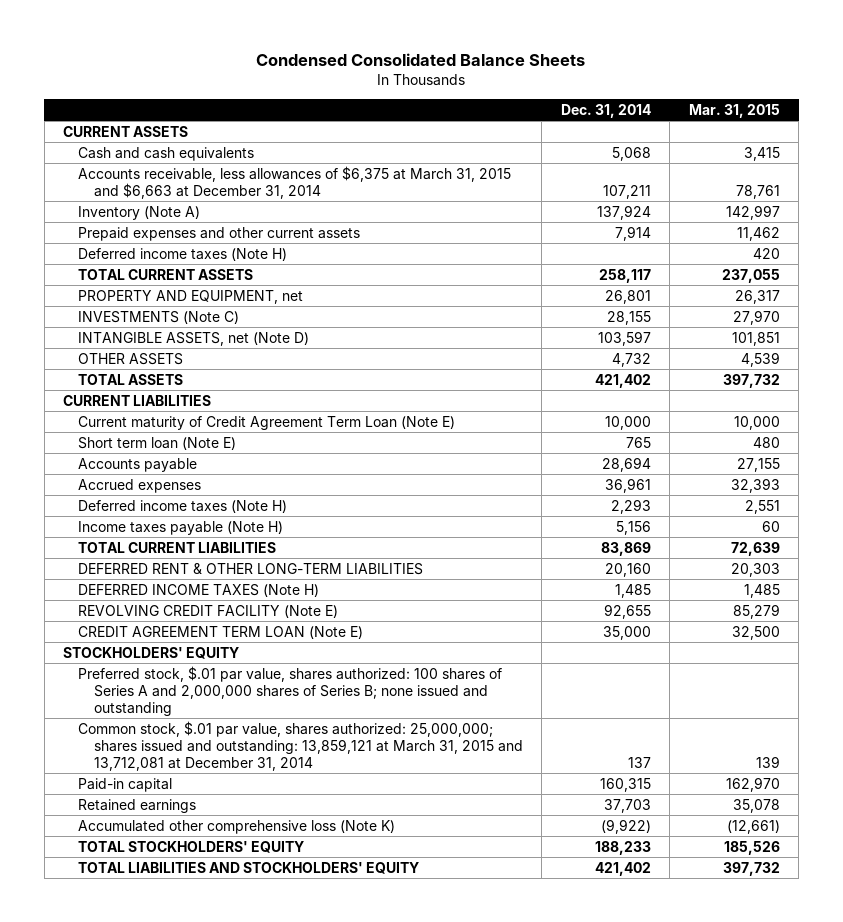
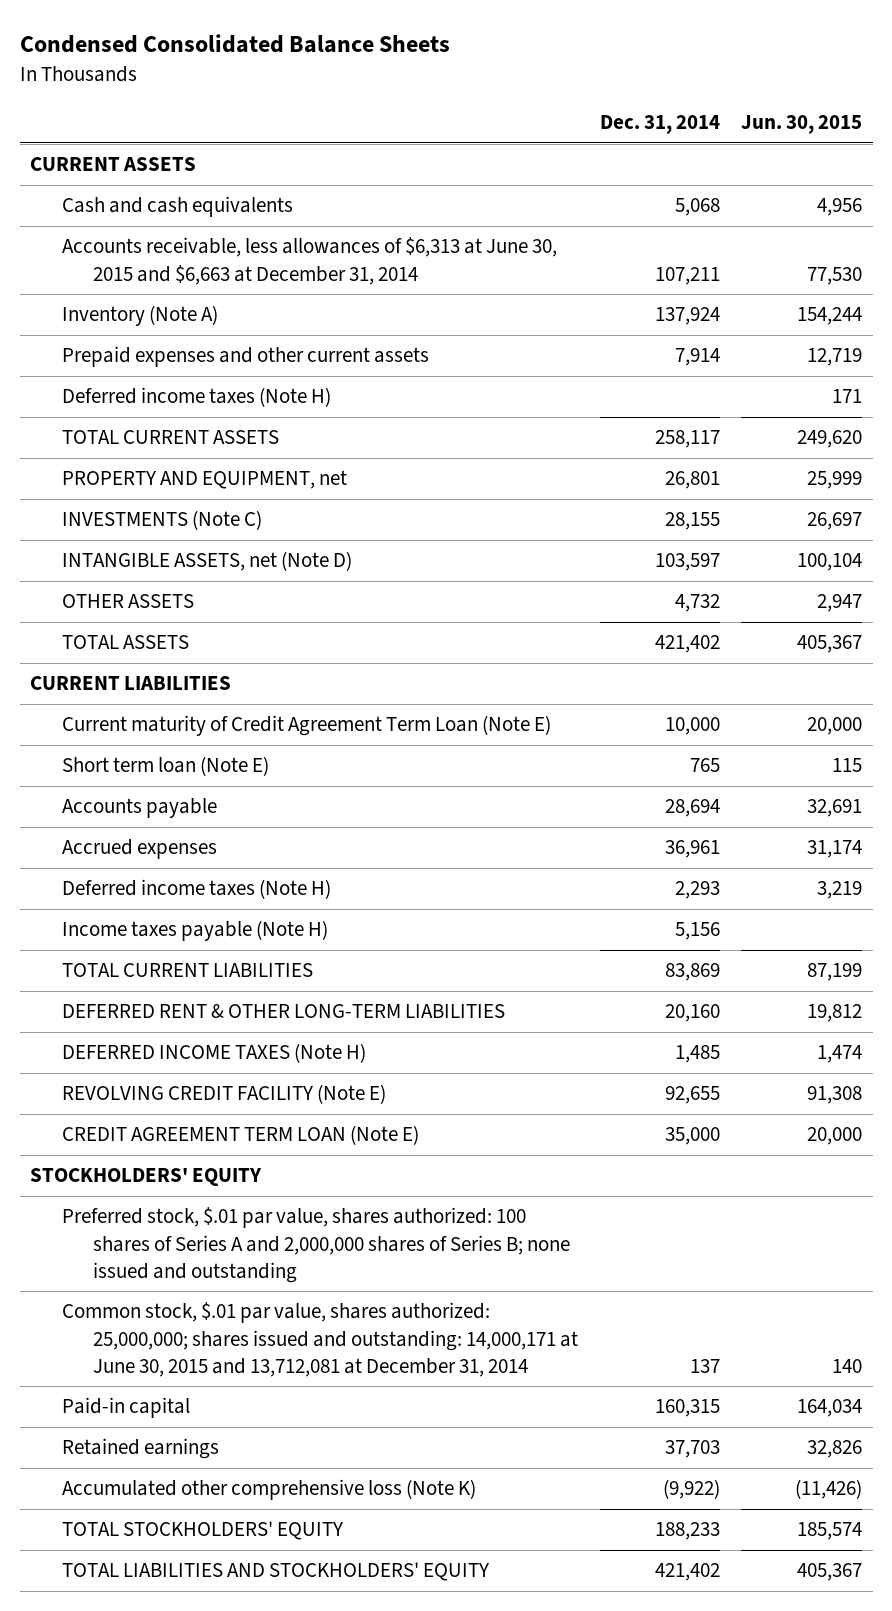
[688,104,780,119] Mar. 31, 2015 -> none
none -> [740,115,862,135] Jun. 30, 2015
[78,165,512,199] Accounts receivable, less allowances of $6,375 at March 31, 2015 and $6,663 at December 31, 2014 -> [61,237,557,285] Accounts receivable, less allowances of $6,313 at June 30, 2015 and $6,663 at December 31, 2014
[78,720,523,771] Common stock, $.01 par value, shares authorized: 25,000,000; shares issued and outstanding: 13,859,121 at March 31, 2015 and 13,712,081 at December 31, 2014 -> [61,1302,579,1377] Common stock, $.01 par value, shares authorized: 25,000,000; shares issued and outstanding: 14,000,171 at June 30, 2015 and 13,712,081 at December 31, 2014

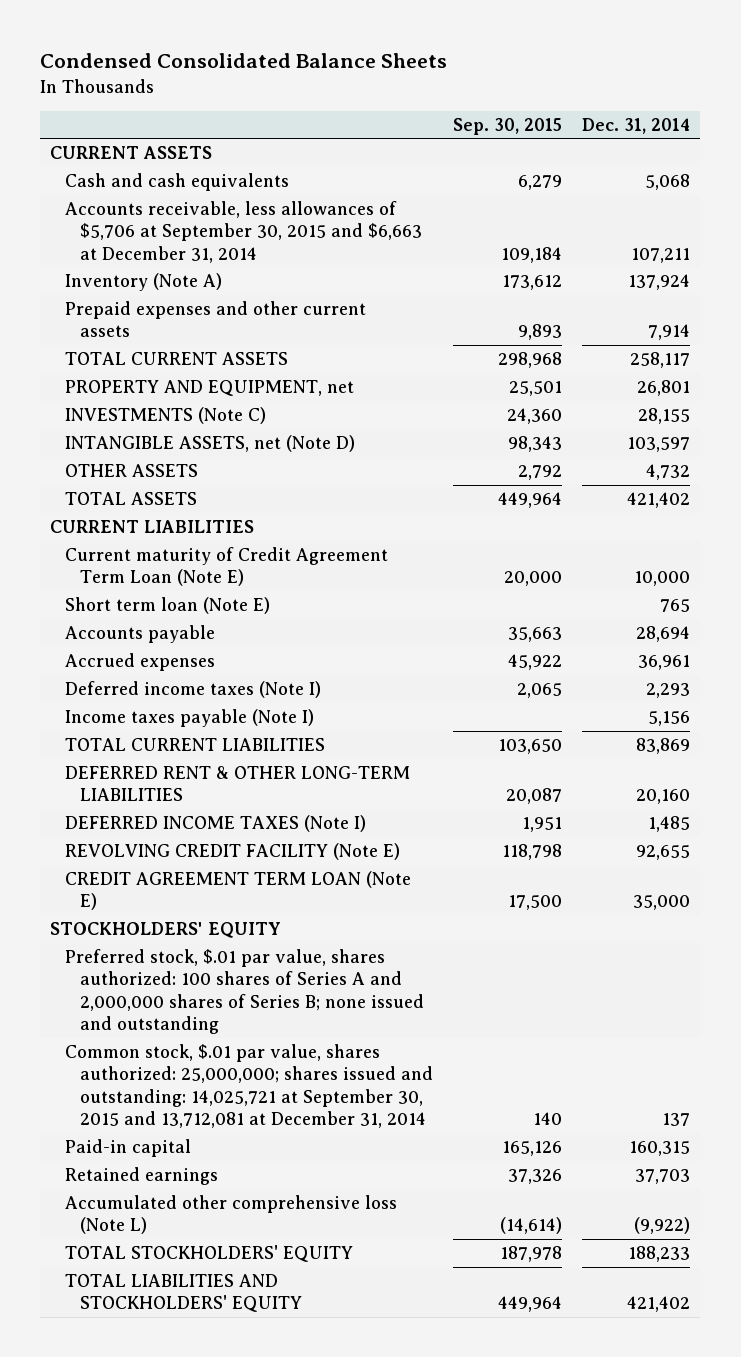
[740,115,862,135] Jun. 30, 2015 -> none
none -> [452,117,562,135] Sep. 30, 2015
[61,237,557,285] Accounts receivable, less allowances of $6,313 at June 30, 2015 and $6,663 at December 31, 2014 -> [65,201,422,263] Accounts receivable, less allowances of $5,706 at September 30, 2015 and $6,663 at December 31, 2014
[61,387,331,408] Deferred income taxes (Note H) -> none
[61,879,331,900] Deferred income taxes (Note H) -> [65,681,322,699] Deferred income taxes (Note I)
[61,920,328,942] Income taxes payable (Note H) -> [65,709,315,728] Income taxes payable (Note I)
[61,1043,366,1064] DEFERRED INCOME TAXES (Note H) -> [65,815,367,833] DEFERRED INCOME TAXES (Note I)
[61,1302,579,1377] Common stock, $.01 par value, shares authorized: 25,000,000; shares issued and outstanding: 14,000,171 at June 30, 2015 and 13,712,081 at December 31, 2014 -> [65,1044,433,1129] Common stock, $.01 par value, shares authorized: 25,000,000; shares issued and outstanding: 14,025,721 at September 30, 2015 and 13,712,081 at December 31, 2014
[61,1479,476,1501] Accumulated other comprehensive loss (Note K) -> [65,1195,398,1235] Accumulated other comprehensive loss (Note L)

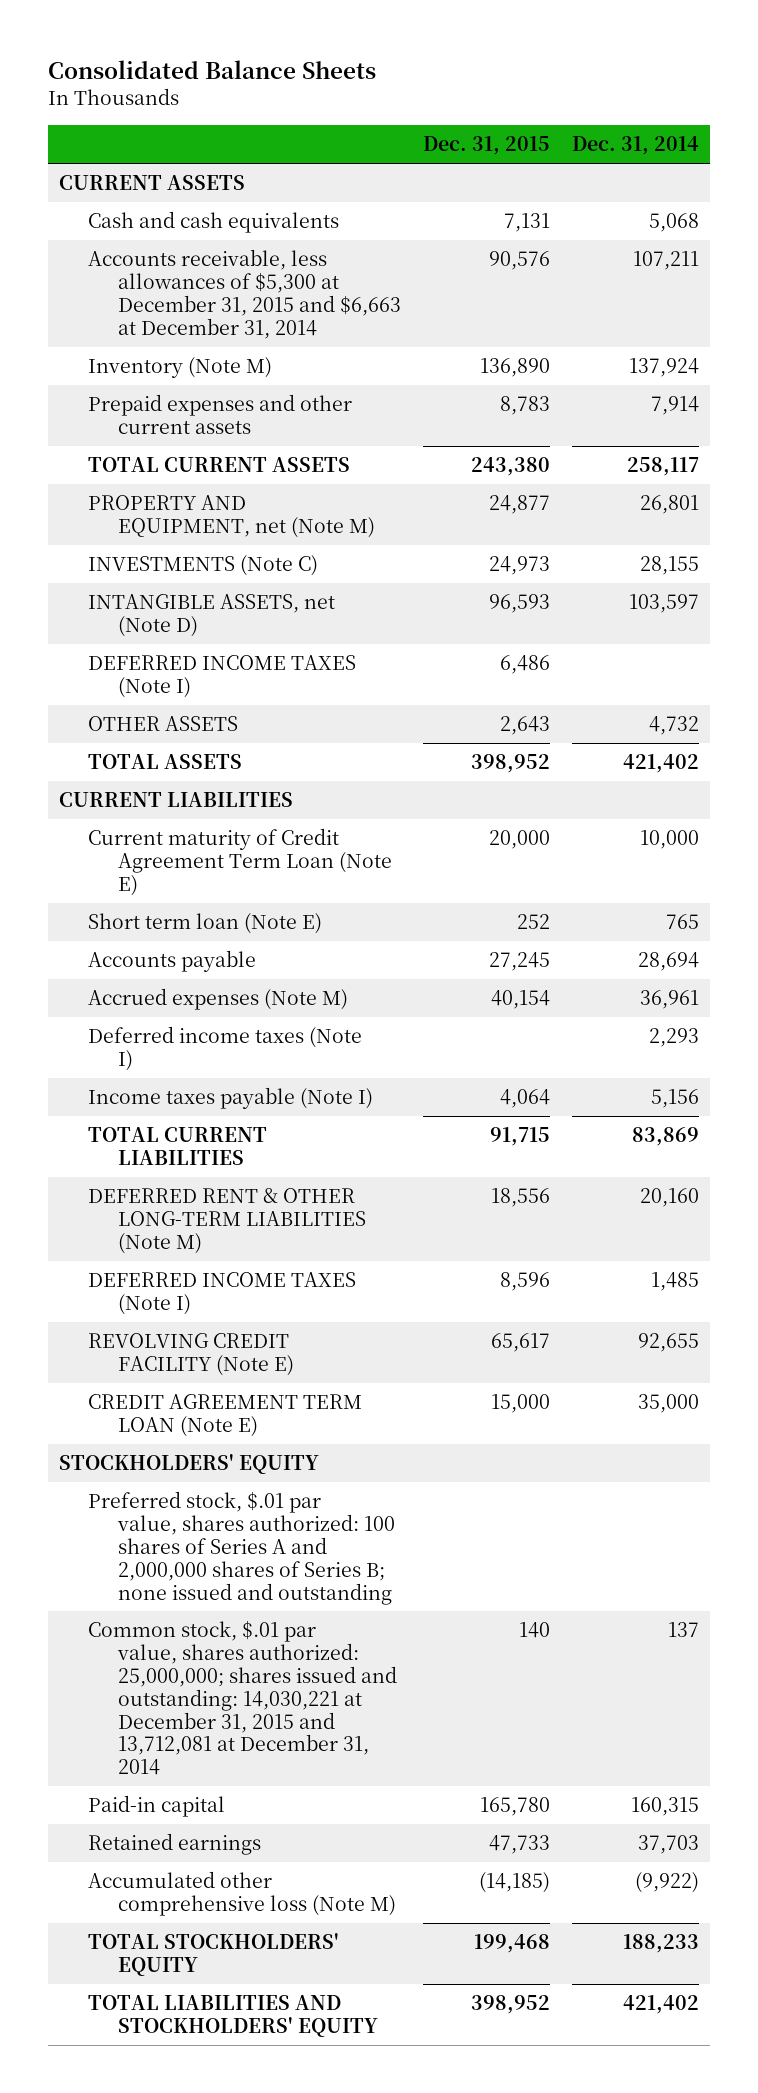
[40,53,448,69] Condensed Consolidated Balance Sheets -> [48,59,377,79] Consolidated Balance Sheets
[452,117,562,135] Sep. 30, 2015 -> none
none -> [422,136,550,156] Dec. 31, 2015
[65,201,422,263] Accounts receivable, less allowances of $5,706 at September 30, 2015 and $6,663 at December 31, 2014 -> [88,249,401,339] Accounts receivable, less allowances of $5,300 at December 31, 2015 and $6,663 at December 31, 2014
[65,273,223,292] Inventory (Note A) -> [88,357,273,379] Inventory (Note M)
[65,380,355,397] PROPERTY AND EQUIPMENT, net -> [88,495,375,539] PROPERTY AND EQUIPMENT, net (Note M)
none -> [88,655,357,699] DEFERRED INCOME TAXES (Note I)
[65,653,216,672] Accrued expenses -> [88,988,349,1011] Accrued expenses (Note M)
[65,766,411,802] DEFERRED RENT & OTHER LONG-TERM LIABILITIES -> [88,1188,366,1254] DEFERRED RENT & OTHER LONG-TERM LIABILITIES (Note M)
[65,1044,433,1129] Common stock, $.01 par value, shares authorized: 25,000,000; shares issued and outstanding: 14,025,721 at September 30, 2015 and 13,712,081 at December 31, 2014 -> [88,1621,397,1776] Common stock, $.01 par value, shares authorized: 25,000,000; shares issued and outstanding: 14,030,221 at December 31, 2015 and 13,712,081 at December 31, 2014
[65,1195,398,1235] Accumulated other comprehensive loss (Note L) -> [88,1871,396,1917] Accumulated other comprehensive loss (Note M)

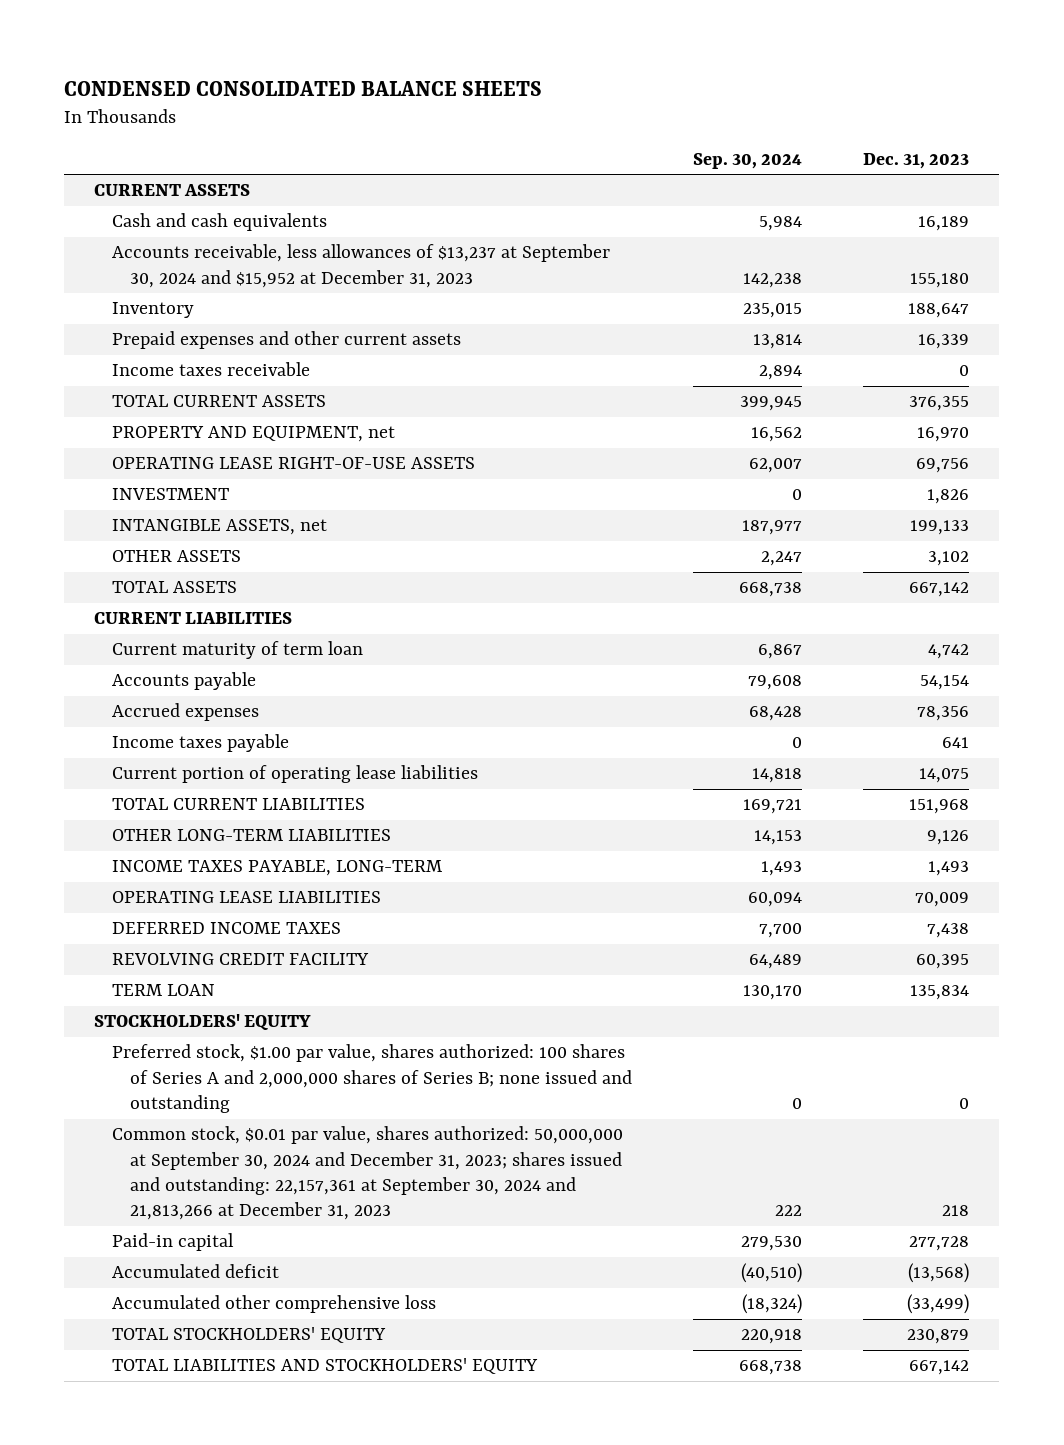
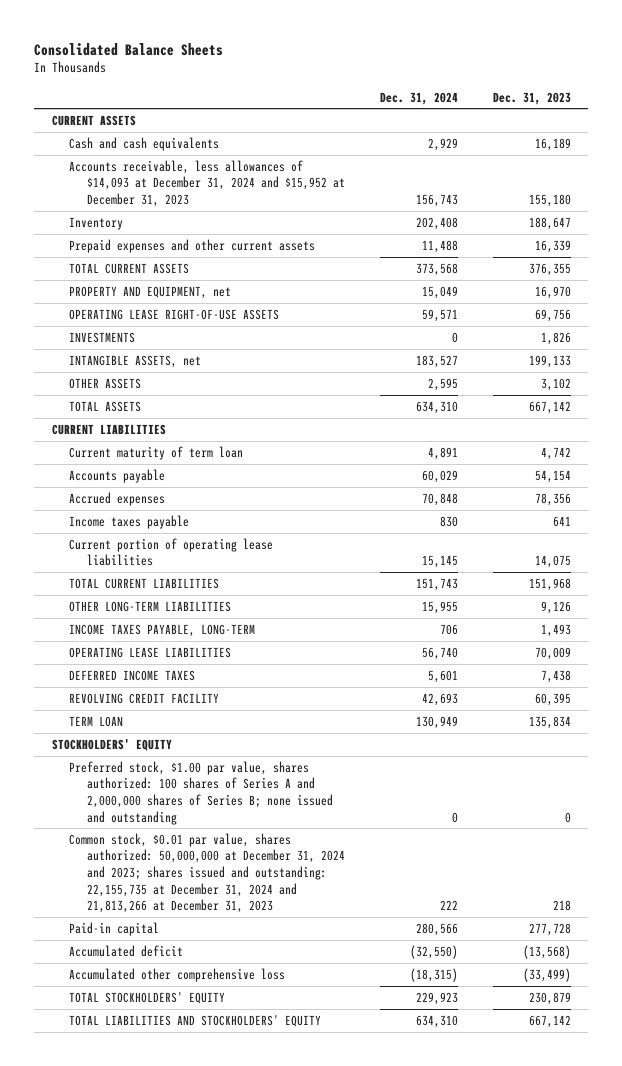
[64,80,543,96] CONDENSED CONSOLIDATED BALANCE SHEETS -> [34,42,224,56] Consolidated Balance Sheets
[693,152,803,169] Sep. 30, 2024 -> none
none -> [379,91,458,105] Dec. 31, 2024
[112,244,611,288] Accounts receivable, less allowances of $13,237 at September 30, 2024 and $15,952 at December 31, 2023 -> [69,159,345,207] Accounts receivable, less allowances of $14,093 at December 31, 2024 and $15,952 at December 31, 2023
[112,362,311,377] Income taxes receivable -> none
[112,488,230,501] INVESTMENT -> [69,331,136,343] INVESTMENTS
[112,1126,624,1221] Common stock, $0.01 par value, shares authorized: 50,000,000 at September 30, 2024 and December 31, 2023; shares issued and outstanding: 22,157,361 at September 30, 2024 and 21,813,266 at December 31, 2023 -> [69,832,345,914] Common stock, $0.01 par value, shares authorized: 50,000,000 at December 31, 2024 and 2023; shares issued and outstanding: 22,155,735 at December 31, 2024 and 21,813,266 at December 31, 2023

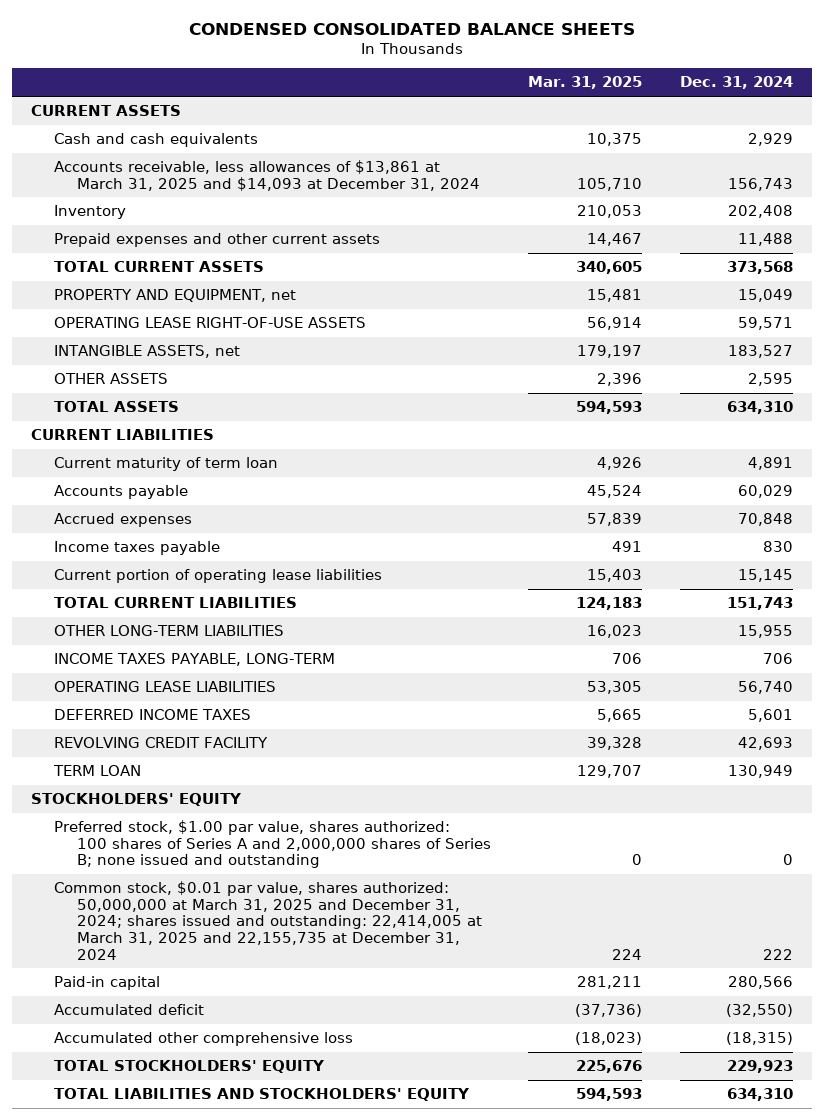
[34,42,224,56] Consolidated Balance Sheets -> [188,22,635,35] CONDENSED CONSOLIDATED BALANCE SHEETS
[492,91,571,105] Dec. 31, 2023 -> none
none -> [528,76,643,90] Mar. 31, 2025
[69,159,345,207] Accounts receivable, less allowances of $14,093 at December 31, 2024 and $15,952 at December 31, 2023 -> [53,160,480,191] Accounts receivable, less allowances of $13,861 at March 31, 2025 and $14,093 at December 31, 2024
[69,331,136,343] INVESTMENTS -> none
[69,832,345,914] Common stock, $0.01 par value, shares authorized: 50,000,000 at December 31, 2024 and 2023; shares issued and outstanding: 22,155,735 at December 31, 2024 and 21,813,266 at December 31, 2023 -> [53,881,482,960] Common stock, $0.01 par value, shares authorized: 50,000,000 at March 31, 2025 and December 31, 2024; shares issued and outstanding: 22,414,005 at March 31, 2025 and 22,155,735 at December 31, 2024

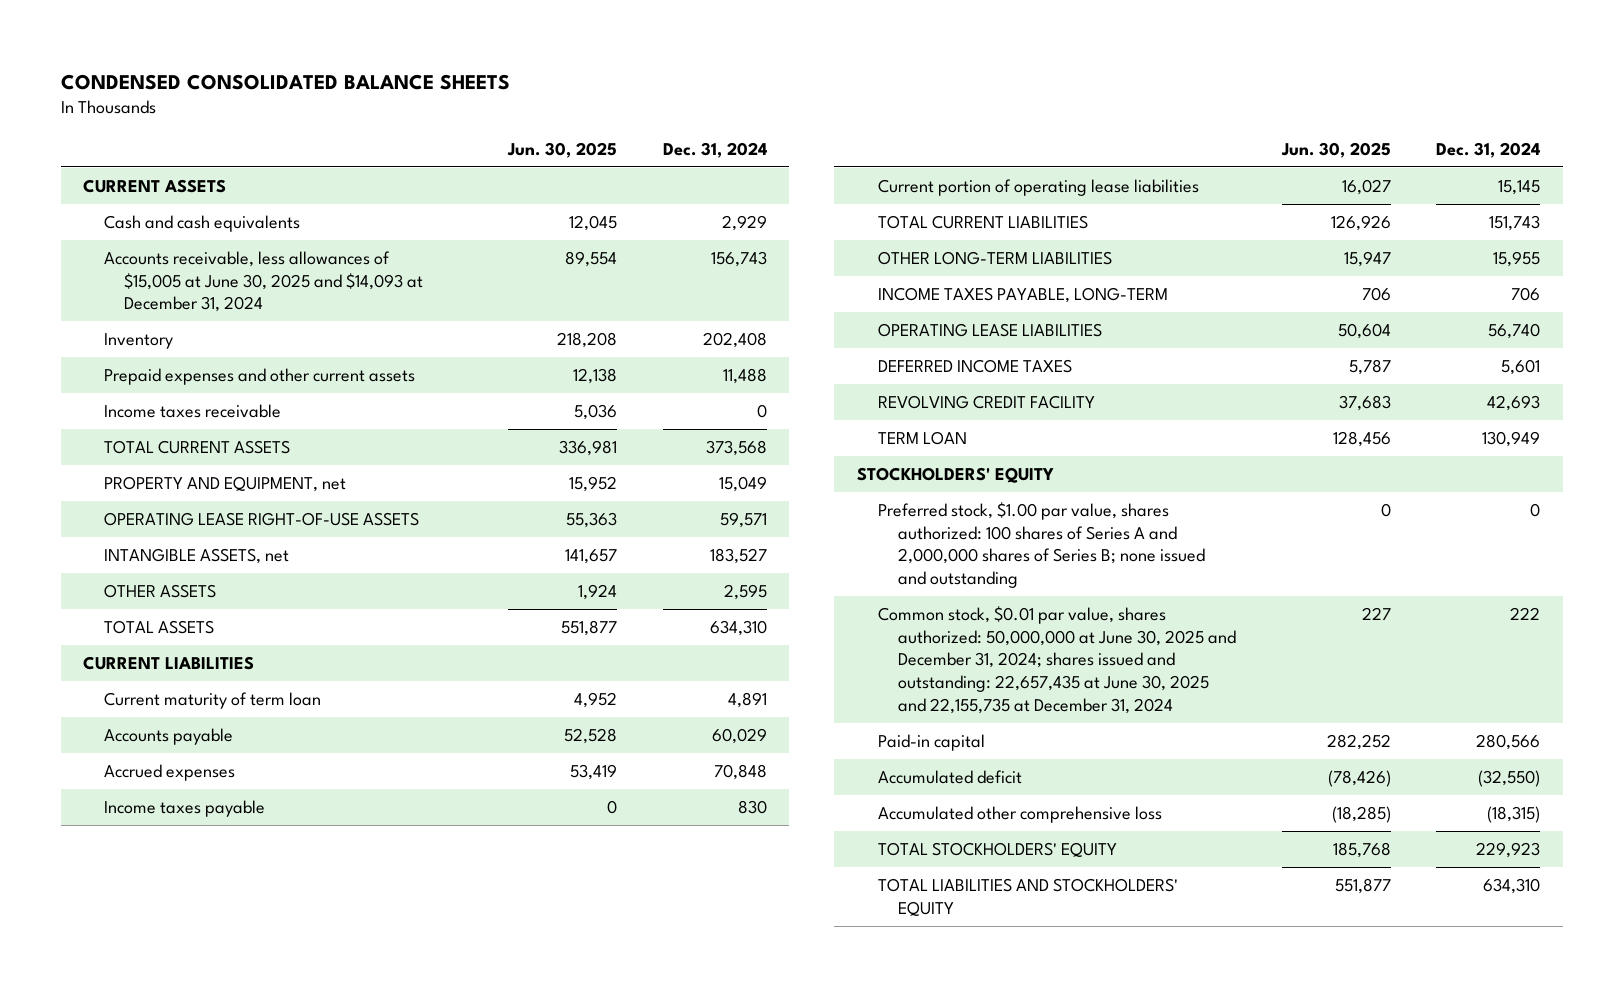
[528,76,643,90] Mar. 31, 2025 -> none
none -> [506,141,617,158] Jun. 30, 2025
[53,160,480,191] Accounts receivable, less allowances of $13,861 at March 31, 2025 and $14,093 at December 31, 2024 -> [103,250,424,313] Accounts receivable, less allowances of $15,005 at June 30, 2025 and $14,093 at December 31, 2024
none -> [103,403,281,418] Income taxes receivable
[53,881,482,960] Common stock, $0.01 par value, shares authorized: 50,000,000 at March 31, 2025 and December 31, 2024; shares issued and outstanding: 22,414,005 at March 31, 2025 and 22,155,735 at December 31, 2024 -> [877,605,1237,714] Common stock, $0.01 par value, shares authorized: 50,000,000 at June 30, 2025 and December 31, 2024; shares issued and outstanding: 22,657,435 at June 30, 2025 and 22,155,735 at December 31, 2024

